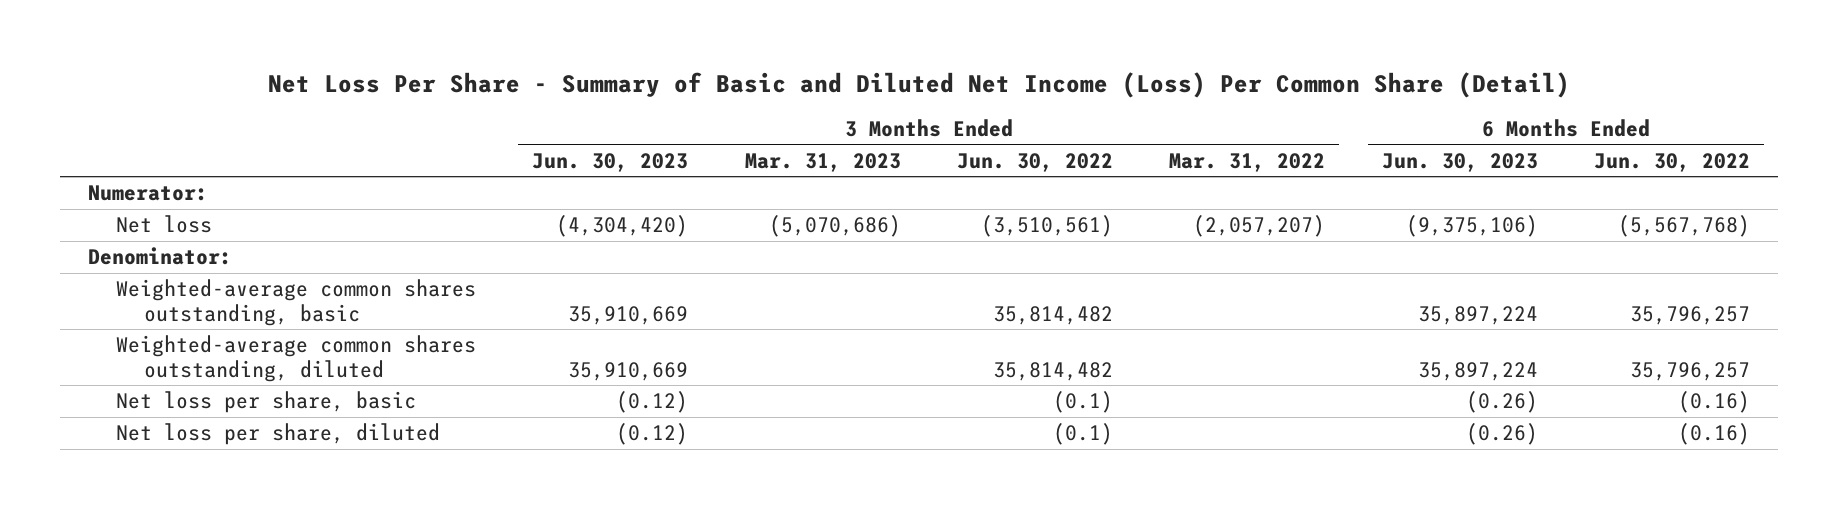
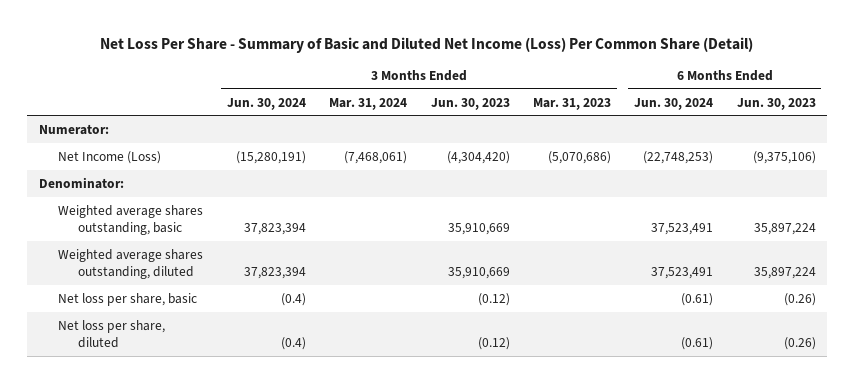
[956,152,1113,172] Jun. 30, 2022 -> none
[1169,152,1326,172] Mar. 31, 2022 -> none
[1594,152,1751,172] Jun. 30, 2022 -> none
none -> [226,97,306,110] Jun. 30, 2024
none -> [329,97,408,110] Mar. 31, 2024
none -> [634,97,714,110] Jun. 30, 2024
[115,215,212,234] Net loss -> [58,150,162,164] Net Income (Loss)
[115,279,476,326] Weighted-average common shares outstanding, basic -> [58,204,204,236] Weighted average shares outstanding, basic
[115,335,476,382] Weighted-average common shares outstanding, diluted -> [58,248,204,280] Weighted average shares outstanding, diluted

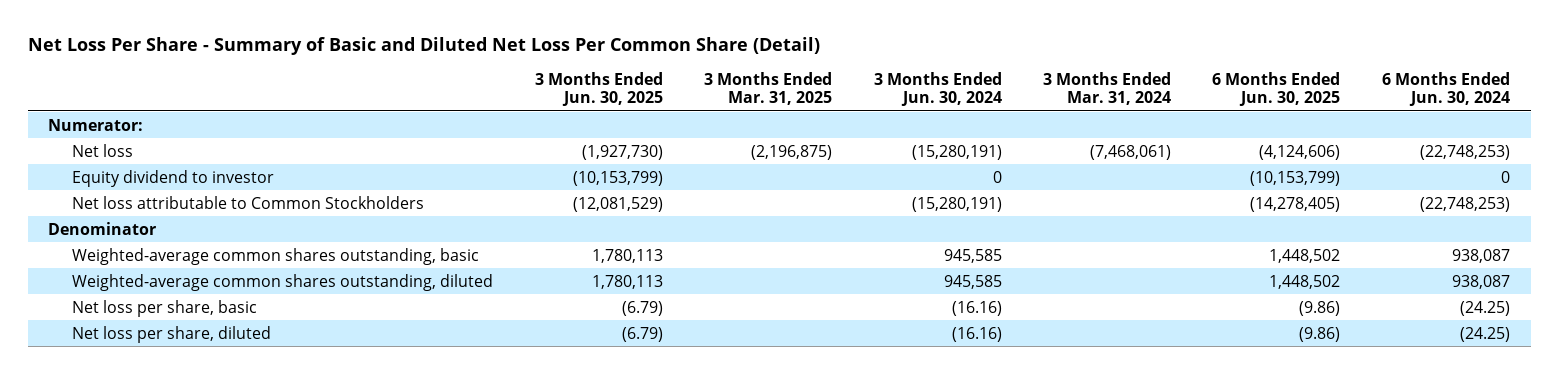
[100,36,754,53] Net Loss Per Share - Summary of Basic and Diluted Net Income (Loss) Per Common Share (Detail) -> [27,37,820,56] Net Loss Per Share - Summary of Basic and Diluted Net Loss Per Common Share (Detail)
[430,97,510,110] Jun. 30, 2023 -> none
[532,97,611,110] Mar. 31, 2023 -> none
[736,97,816,110] Jun. 30, 2023 -> none
none -> [534,72,663,107] 3 Months Ended Jun. 30, 2025
none -> [704,72,833,106] 3 Months Ended Mar. 31, 2025
none -> [1212,72,1341,107] 6 Months Ended Jun. 30, 2025
[58,150,162,164] Net Income (Loss) -> [72,143,134,157] Net loss
none -> [72,169,275,187] Equity dividend to investor
none -> [72,195,425,209] Net loss attributable to Common Stockholders
[39,176,125,189] Denominator: -> [48,221,157,235] Denominator
[58,204,204,236] Weighted average shares outstanding, basic -> [72,247,480,265] Weighted-average common shares outstanding, basic
[243,223,306,236] 37,823,394 -> [943,248,1002,263] 945,585
[651,223,714,236] 37,523,491 -> [1451,248,1510,263] 938,087
[58,248,204,280] Weighted average shares outstanding, diluted -> [72,273,494,291] Weighted-average common shares outstanding, diluted
[243,267,306,280] 37,823,394 -> [943,274,1002,289] 945,585
[651,267,714,280] 37,523,491 -> [1451,274,1510,289] 938,087
[280,292,306,306] (0.4) -> [951,300,1002,316] (16.16)
[681,292,714,306] (0.61) -> [1459,300,1510,316] (24.25)
[280,337,306,351] (0.4) -> [951,326,1002,342] (16.16)
[681,337,714,351] (0.61) -> [1459,326,1510,342] (24.25)

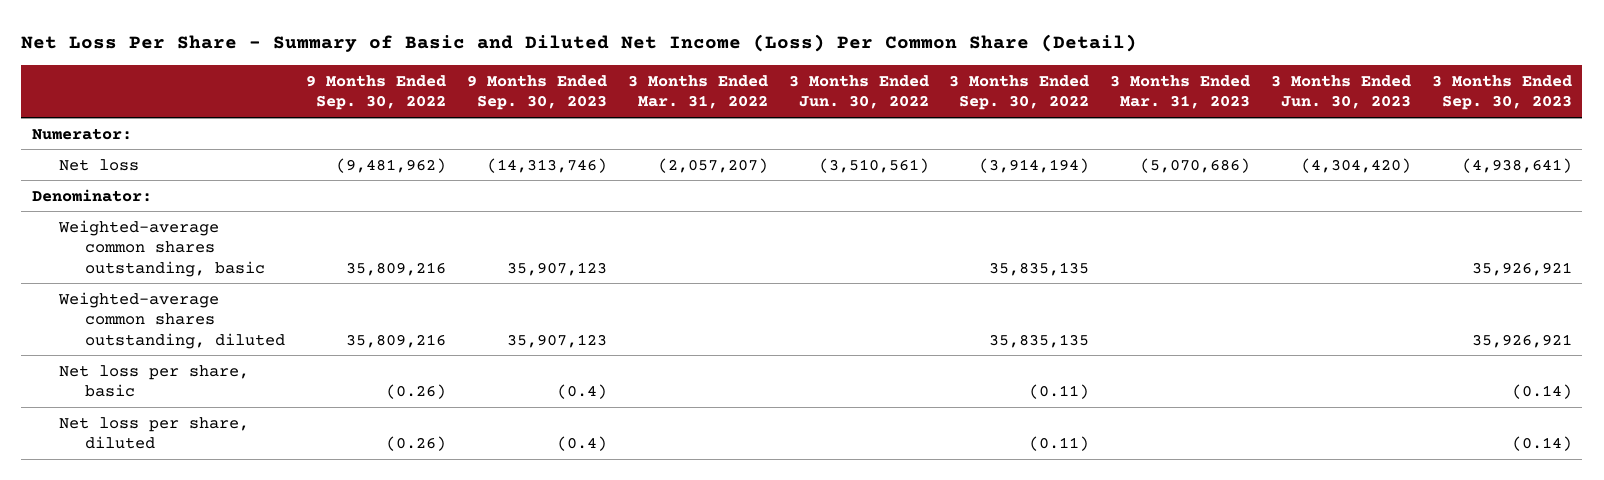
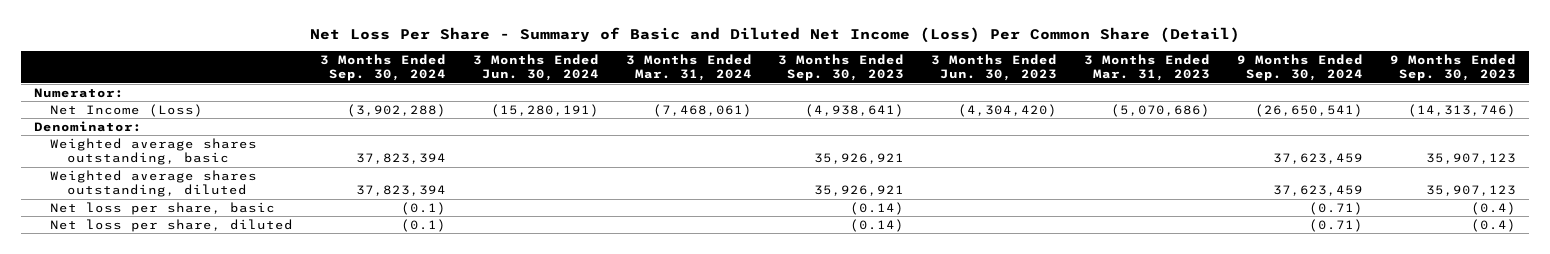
[306,74,447,111] 9 Months Ended Sep. 30, 2022 -> none
[627,74,768,110] 3 Months Ended Mar. 31, 2022 -> none
[788,74,929,110] 3 Months Ended Jun. 30, 2022 -> none
[949,74,1090,111] 3 Months Ended Sep. 30, 2022 -> none
none -> [320,53,447,82] 3 Months Ended Sep. 30, 2024
none -> [472,53,599,82] 3 Months Ended Jun. 30, 2024
none -> [625,53,752,82] 3 Months Ended Mar. 31, 2024
none -> [1236,53,1363,82] 9 Months Ended Sep. 30, 2024
[58,158,139,171] Net loss -> [50,103,204,117] Net Income (Loss)
[57,219,266,277] Weighted-average common shares outstanding, basic -> [50,137,258,166] Weighted average shares outstanding, basic
[57,291,286,349] Weighted-average common shares outstanding, diluted -> [50,169,258,198] Weighted average shares outstanding, diluted

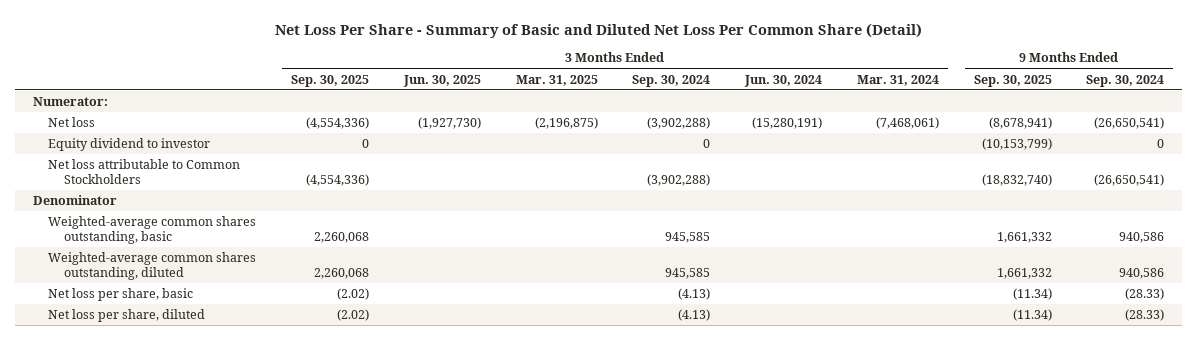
[309,27,1240,44] Net Loss Per Share - Summary of Basic and Diluted Net Income (Loss) Per Common Share (Detail) -> [274,22,922,38] Net Loss Per Share - Summary of Basic and Diluted Net Loss Per Common Share (Detail)
[778,53,905,82] 3 Months Ended Sep. 30, 2023 -> none
[931,53,1058,82] 3 Months Ended Jun. 30, 2023 -> none
[1084,53,1211,82] 3 Months Ended Mar. 31, 2023 -> none
[1389,53,1516,82] 9 Months Ended Sep. 30, 2023 -> none
none -> [290,74,369,87] Sep. 30, 2025
none -> [402,74,481,87] Jun. 30, 2025
none -> [515,74,598,86] Mar. 31, 2025
none -> [973,74,1052,87] Sep. 30, 2025
[50,103,204,117] Net Income (Loss) -> [48,117,96,128] Net loss
none -> [48,138,211,152] Equity dividend to investor
none -> [48,159,241,185] Net loss attributable to Common Stockholders
[33,120,142,132] Denominator: -> [32,195,117,206] Denominator
[50,137,258,166] Weighted average shares outstanding, basic -> [48,216,257,245] Weighted-average common shares outstanding, basic
[356,153,447,165] 37,823,394 -> [665,232,711,244] 945,585
[1272,153,1363,165] 37,623,459 -> [1119,232,1165,244] 940,586
[50,169,258,198] Weighted average shares outstanding, diluted -> [48,252,257,281] Weighted-average common shares outstanding, diluted
[356,185,447,197] 37,823,394 -> [665,268,711,280] 945,585
[1272,185,1363,197] 37,623,459 -> [1119,268,1165,280] 940,586
[401,201,447,215] (0.1) -> [678,288,711,301] (4.13)
[1308,201,1363,215] (0.71) -> [1125,288,1165,301] (28.33)
[401,218,447,232] (0.1) -> [678,309,711,322] (4.13)
[1308,218,1363,232] (0.71) -> [1125,309,1165,322] (28.33)

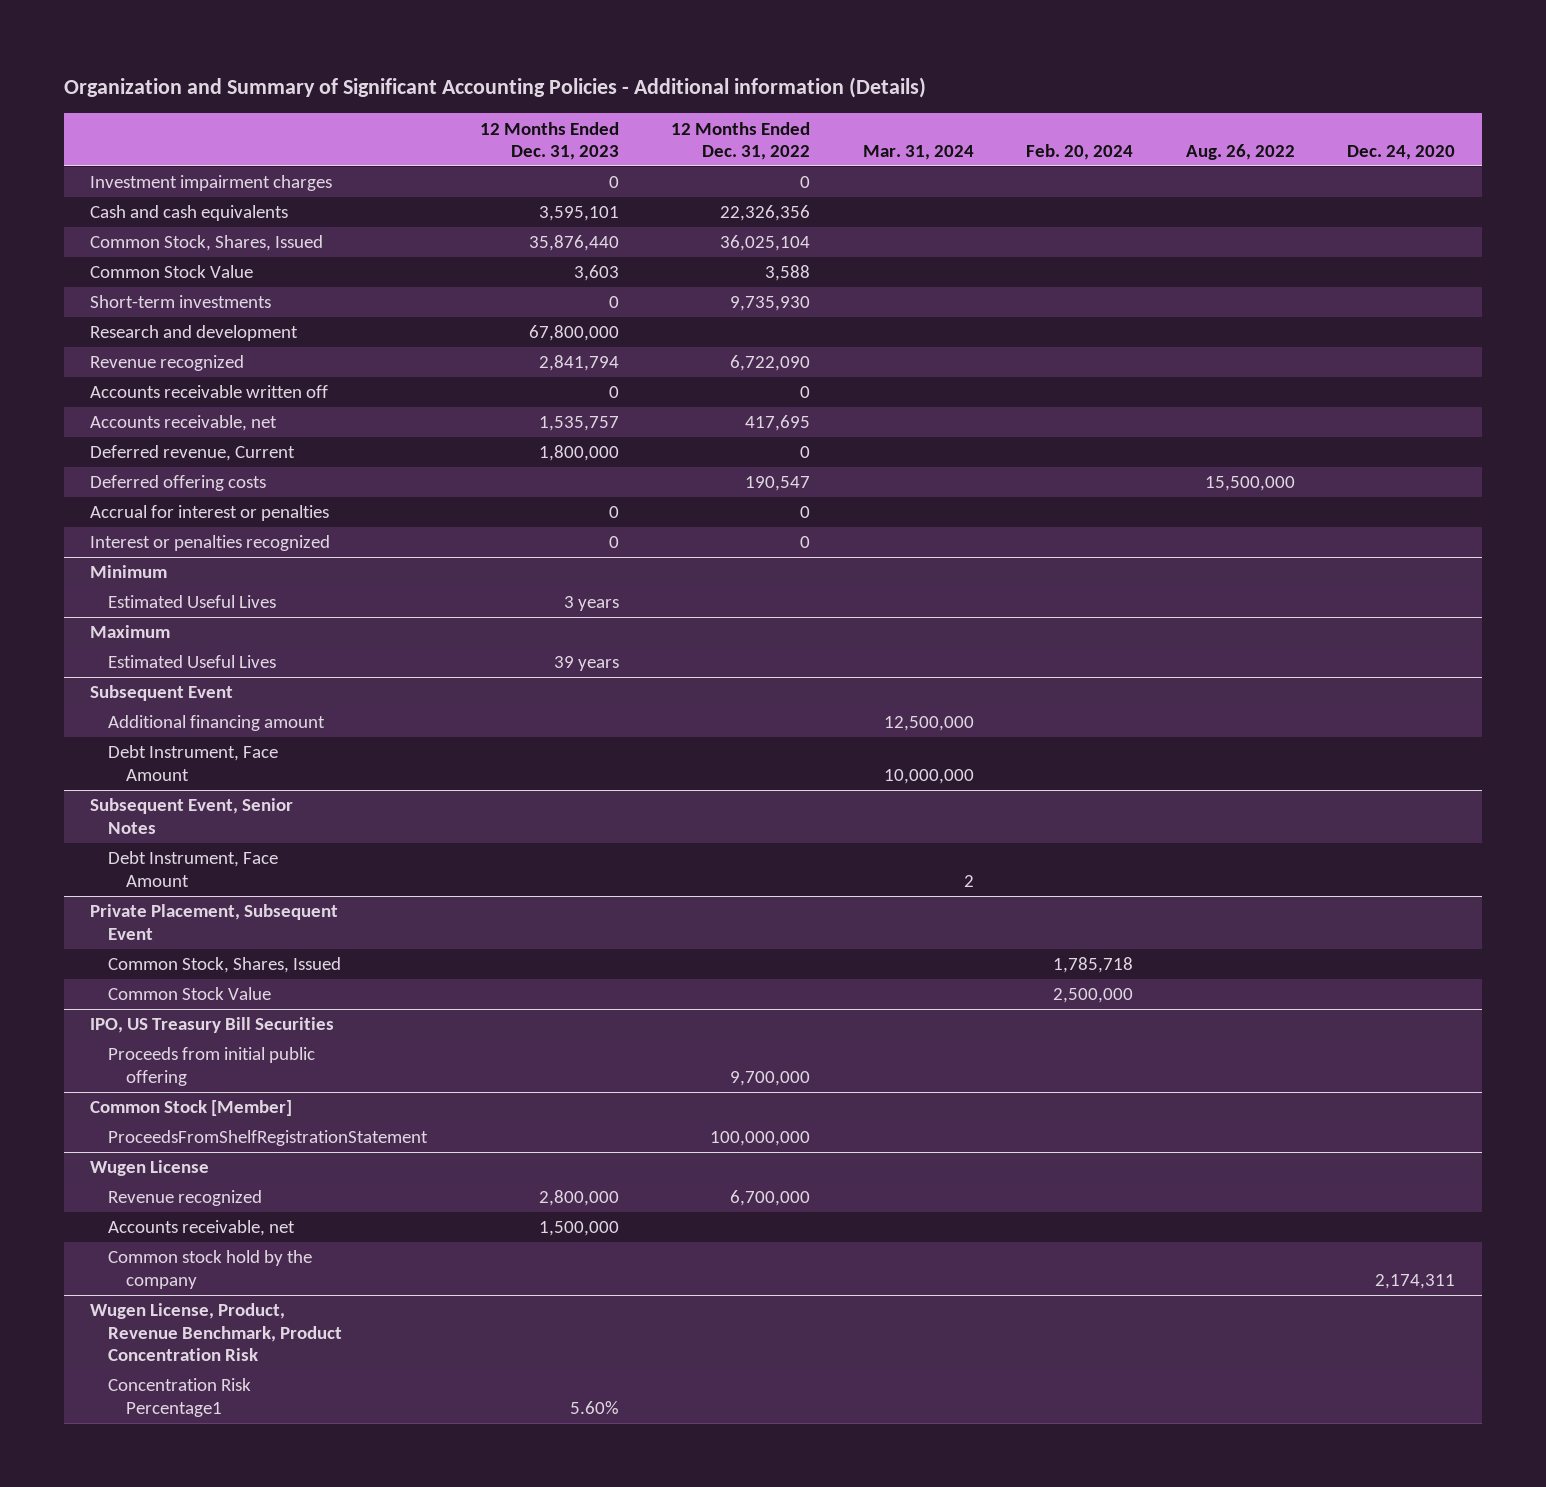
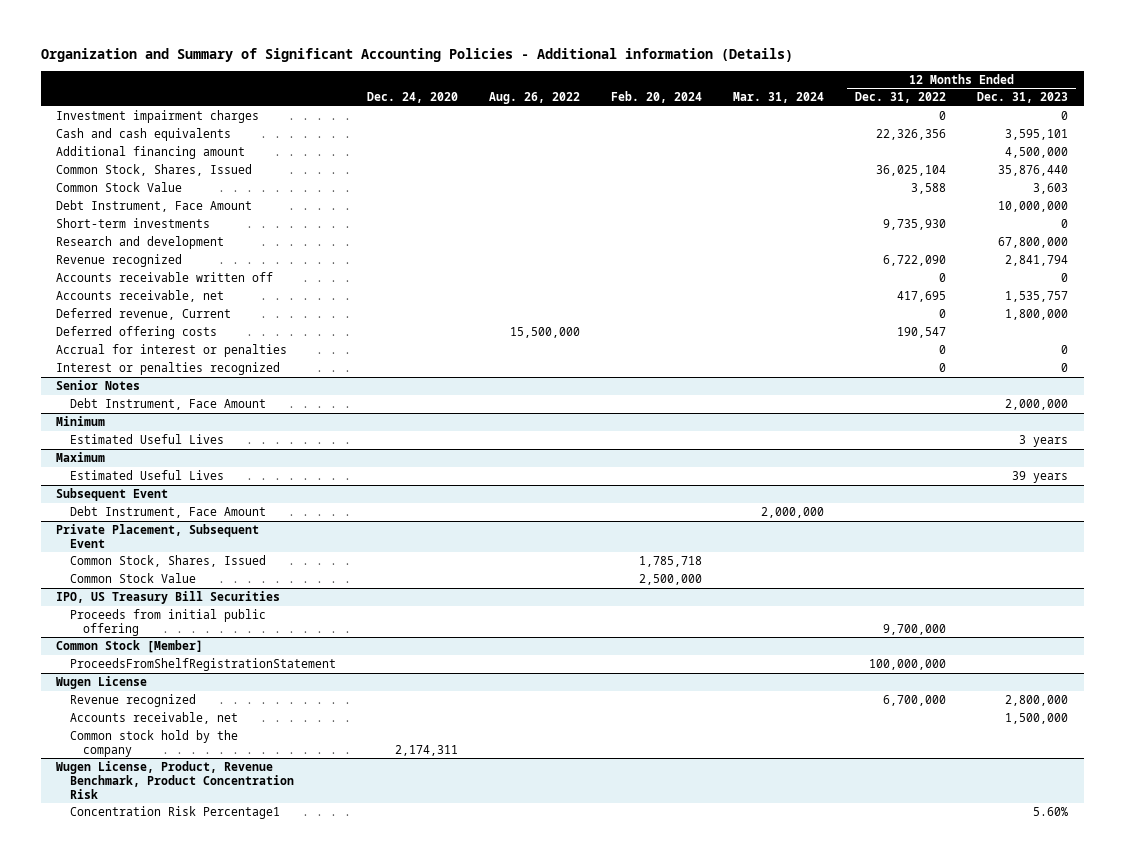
none -> [56,145,246,159] Additional financing amount
none -> [56,199,253,212] Debt Instrument, Face Amount
none -> [56,379,141,390] Senior Notes
none -> [69,397,266,410] Debt Instrument, Face Amount
[108,715,326,732] Additional financing amount -> none
[90,798,294,834] Subsequent Event, Senior Notes -> none
[108,851,279,887] Debt Instrument, Face Amount -> none
[883,768,974,784] 10,000,000 -> [761,506,825,518] 2,000,000

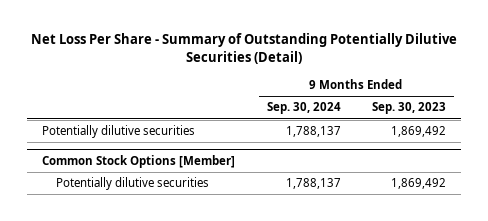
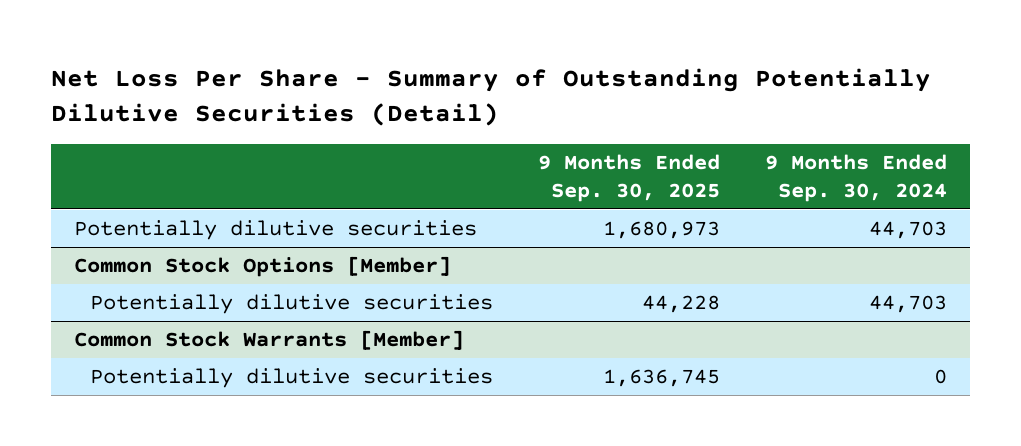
[371,102,446,115] Sep. 30, 2023 -> none
none -> [538,154,721,202] 9 Months Ended Sep. 30, 2025
[285,126,341,138] 1,788,137 -> [869,221,948,240] 44,703
[285,178,341,190] 1,788,137 -> [869,295,948,314] 44,703
none -> [73,330,464,351] Common Stock Warrants [Member]
none -> [90,368,494,389] Potentially dilutive securities

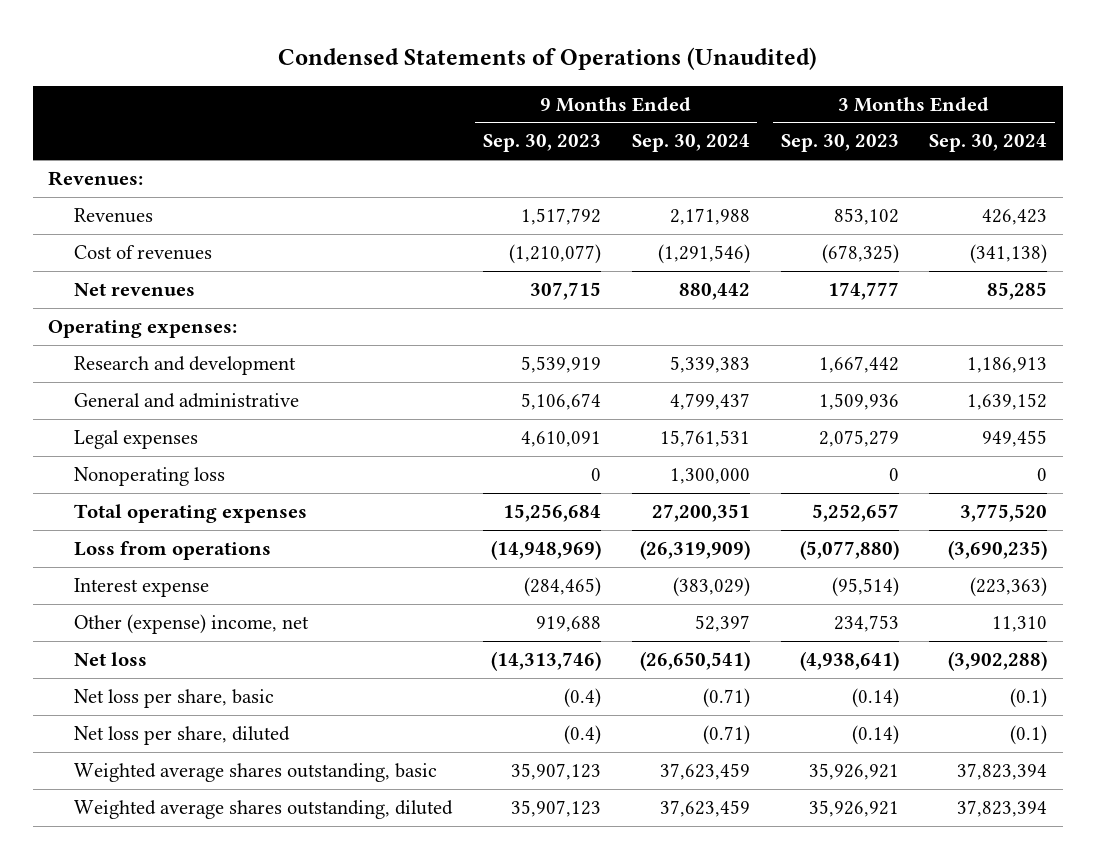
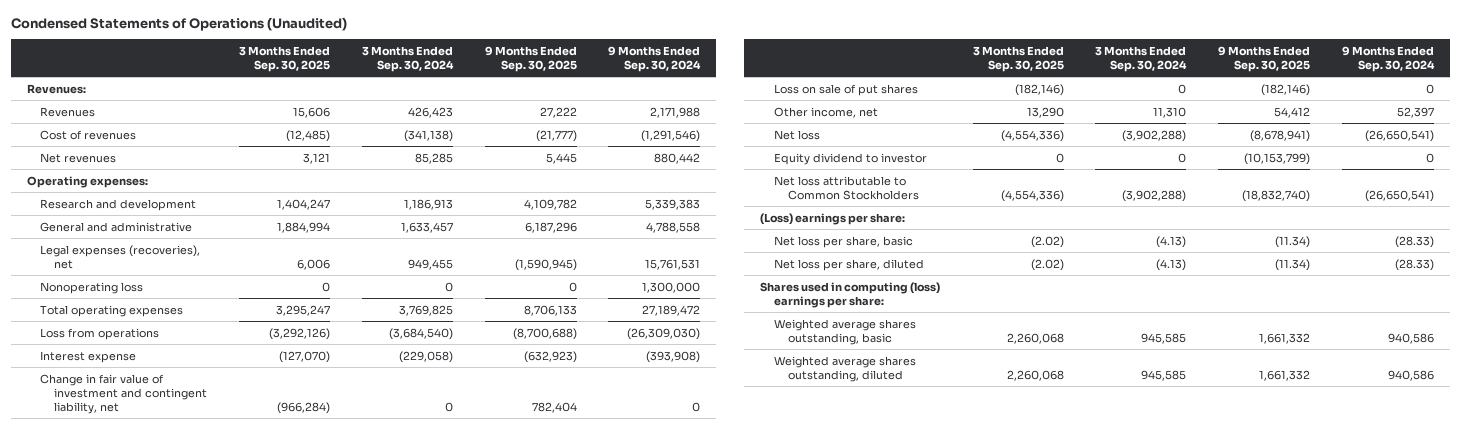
[482,134,601,153] Sep. 30, 2023 -> none
[780,134,899,153] Sep. 30, 2023 -> none
none -> [239,45,331,72] 3 Months Ended Sep. 30, 2025
none -> [484,45,577,72] 9 Months Ended Sep. 30, 2025
[669,393,750,411] 4,799,437 -> [646,221,701,233] 4,788,558
[967,393,1048,411] 1,639,152 -> [400,221,453,233] 1,633,457
[73,430,198,450] Legal expenses -> [40,244,201,269] Legal expenses (recoveries), net
[651,504,750,523] 27,200,351 -> [642,304,701,316] 27,189,472
[960,504,1048,523] 3,775,520 -> [398,304,453,316] 3,769,825
[639,540,750,561] (26,319,909) -> [627,327,701,340] (26,309,030)
[948,540,1048,561] (3,690,235) -> [388,327,453,340] (3,684,540)
[672,577,750,598] (383,029) -> [646,350,701,363] (393,908)
[970,577,1048,598] (223,363) -> [398,350,453,363] (229,058)
none -> [40,373,208,414] Change in fair value of investment and contingent liability, net
none -> [773,83,918,96] Loss on sale of put shares
[73,614,309,635] Other (expense) income, net -> [773,106,878,118] Other income, net
none -> [773,152,927,165] Equity dividend to investor
none -> [773,175,919,200] Net loss attributable to Common Stockholders
none -> [760,212,906,225] (Loss) earnings per share:
[702,688,750,709] (0.71) -> [1395,235,1435,248] (28.33)
[1010,688,1048,709] (0.1) -> [1156,235,1187,248] (4.13)
[702,725,750,746] (0.71) -> [1395,258,1435,271] (28.33)
[1010,725,1048,746] (0.1) -> [1156,258,1187,271] (4.13)
none -> [760,281,941,308] Shares used in computing (loss) earnings per share:
[659,763,750,781] 37,623,459 -> [1388,332,1435,344] 940,586
[957,763,1048,781] 37,823,394 -> [1141,332,1187,344] 945,585
[659,800,750,818] 37,623,459 -> [1388,369,1435,381] 940,586
[957,800,1048,818] 37,823,394 -> [1141,369,1187,381] 945,585

